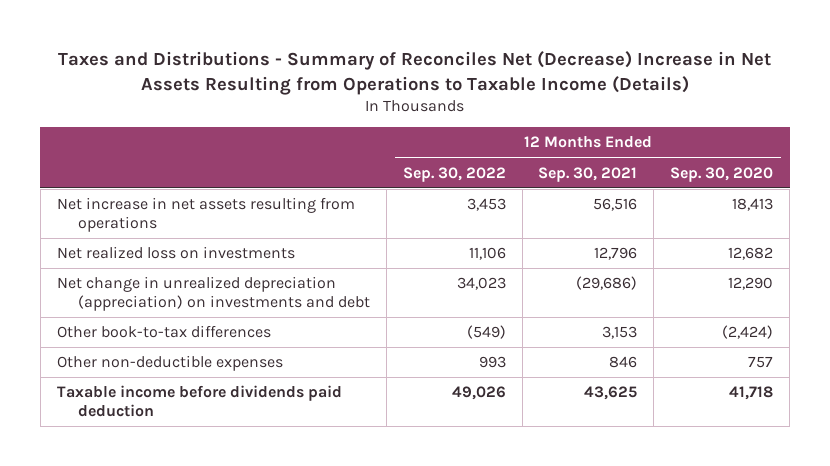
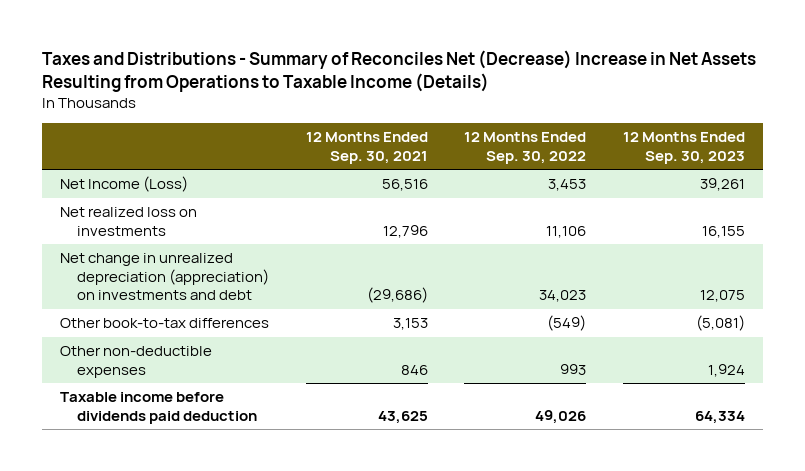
[670,166,774,182] Sep. 30, 2020 -> none
none -> [623,132,746,165] 12 Months Ended Sep. 30, 2023
[56,197,355,232] Net increase in net assets resulting from operations -> [60,176,189,193] Net Income (Loss)

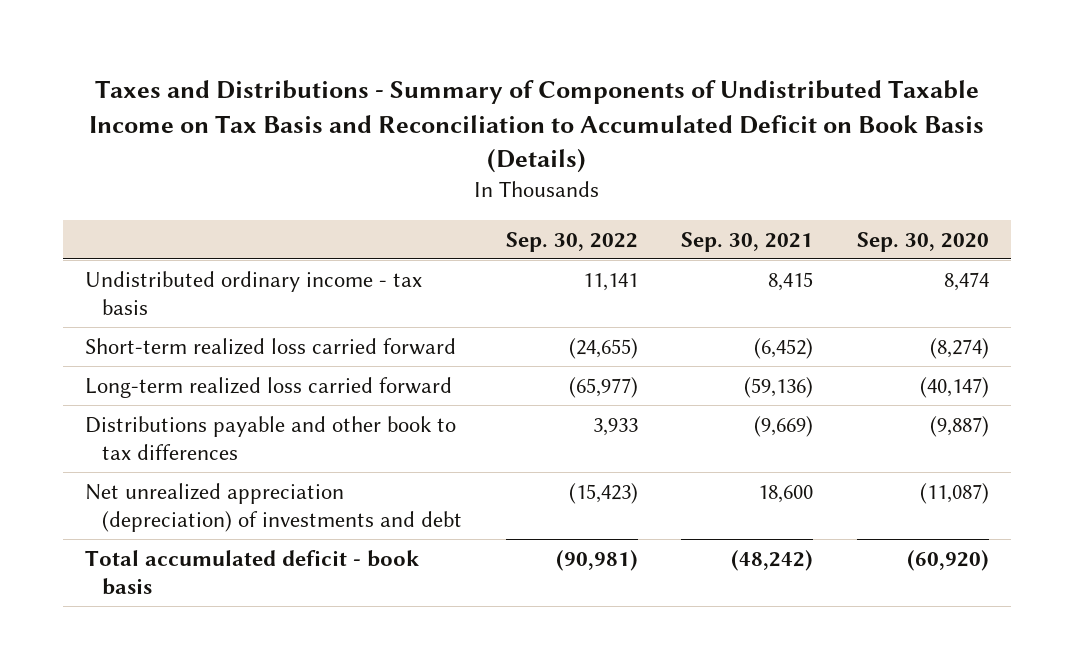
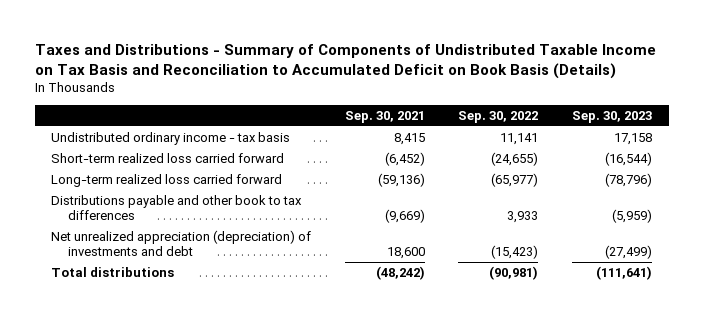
[857,231,990,252] Sep. 30, 2020 -> none
none -> [571,110,652,123] Sep. 30, 2023
[85,549,420,595] Total accumulated deficit - book basis -> [51,267,175,278] Total distributions

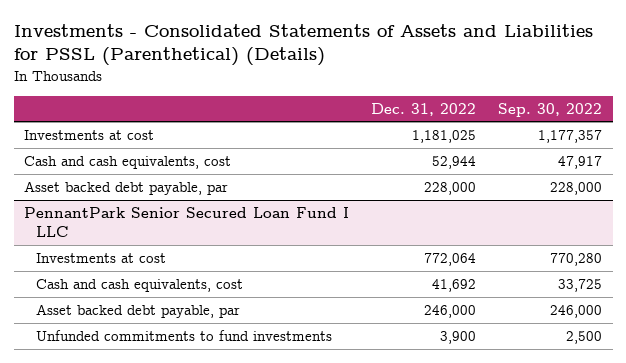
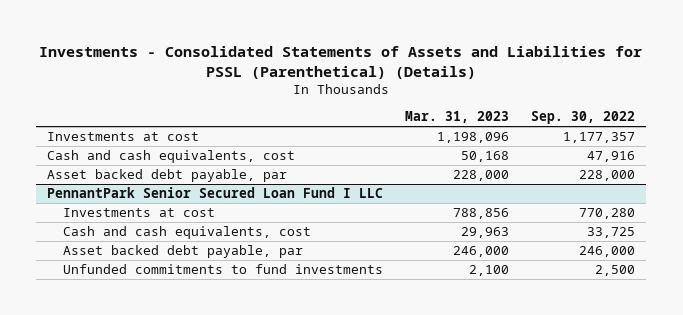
[371,102,477,116] Dec. 31, 2022 -> none
none -> [405,111,510,124] Mar. 31, 2023
[557,156,602,170] 47,917 -> [587,151,636,163] 47,916

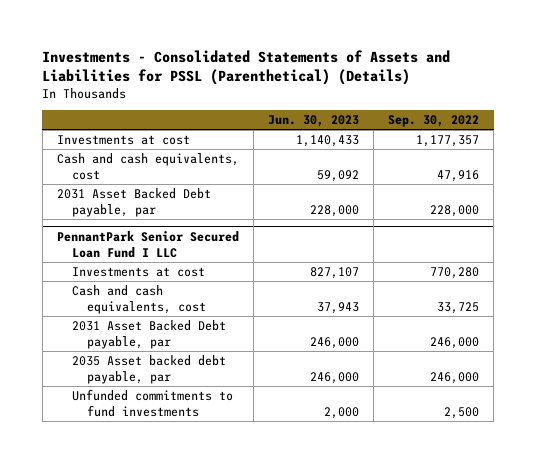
[405,111,510,124] Mar. 31, 2023 -> none
none -> [268,114,360,127] Jun. 30, 2023
[47,169,288,183] Asset backed debt payable, par -> [56,187,211,217] 2031 Asset Backed Debt payable, par
[62,245,303,259] Asset backed debt payable, par -> [71,319,226,349] 2031 Asset Backed Debt payable, par
none -> [71,354,226,384] 2035 Asset backed debt payable, par

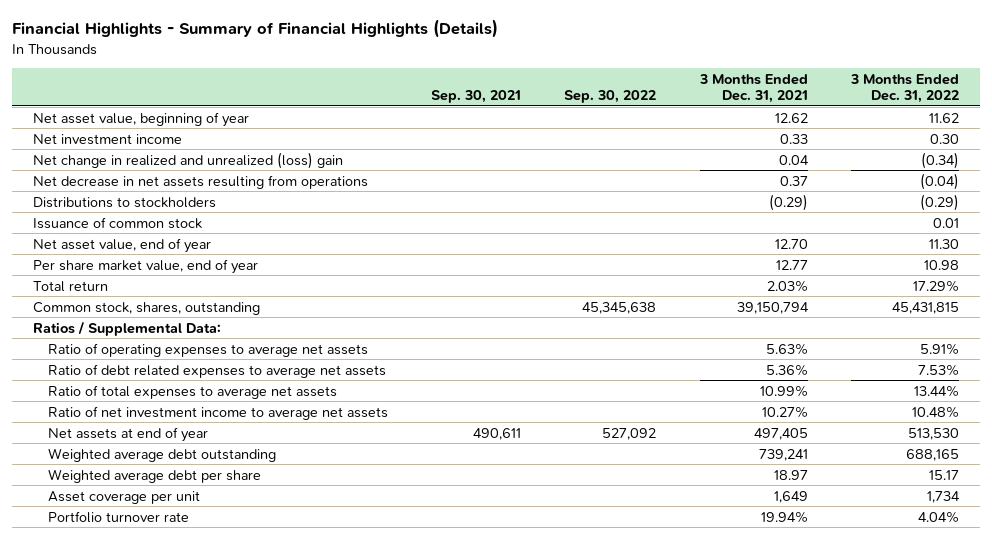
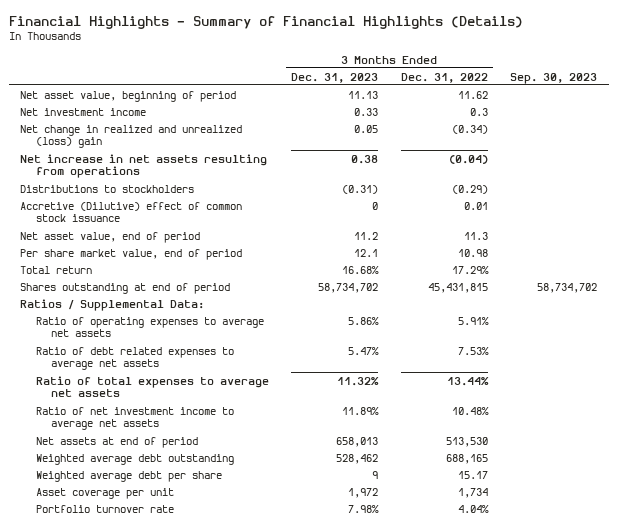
[431,90,522,104] Sep. 30, 2021 -> none
[564,90,657,104] Sep. 30, 2022 -> none
[698,73,808,104] 3 Months Ended Dec. 31, 2021 -> none
none -> [291,72,379,83] Dec. 31, 2023
none -> [510,72,598,84] Sep. 30, 2023
[33,111,250,127] Net asset value, beginning of year -> [20,90,237,102] Net asset value, beginning of period
[929,133,959,144] 0.30 -> [469,107,488,116] 0.3
[33,174,369,189] Net decrease in net assets resulting from operations -> [20,153,268,179] Net increase in net assets resulting from operations
[33,216,203,229] Issuance of common stock -> [20,201,243,223] Accretive (Dilutive) effect of common stock issuance
[33,237,212,253] Net asset value, end of year -> [20,231,201,243] Net asset value, end of period
[928,238,959,249] 11.30 -> [463,231,488,240] 11.3
[33,258,259,274] Per share market value, end of year -> [20,248,243,260] Per share market value, end of period
[33,301,261,315] Common stock, shares, outstanding -> [20,282,231,294] Shares outstanding at end of period
[47,426,208,442] Net assets at end of year -> [35,436,198,448] Net assets at end of period

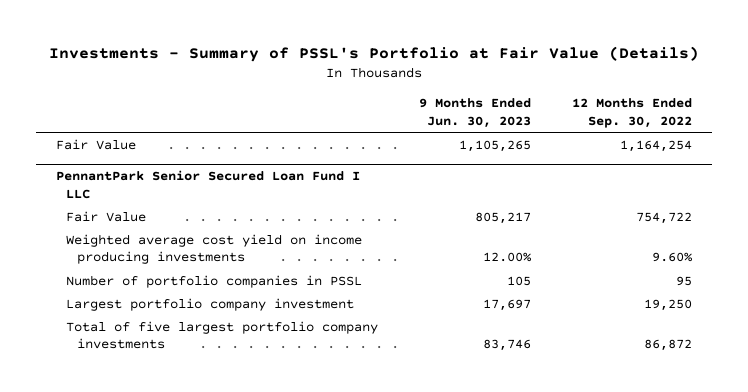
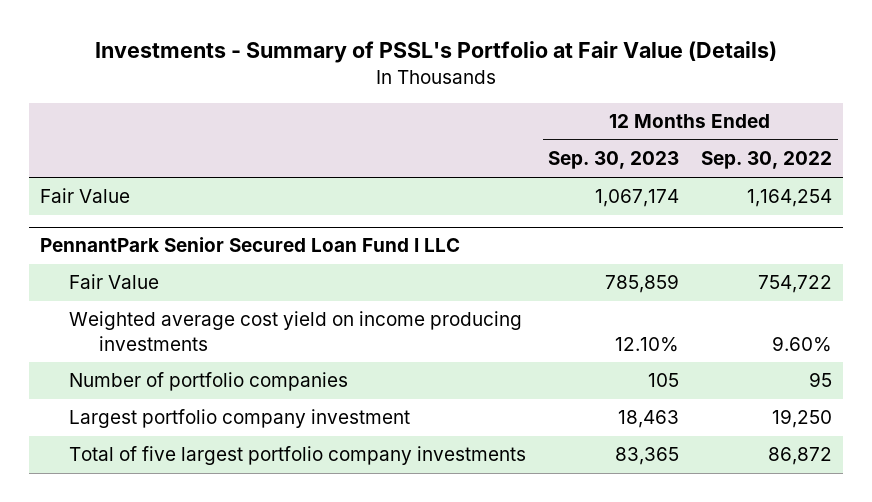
[419,98,532,128] 9 Months Ended Jun. 30, 2023 -> none
none -> [548,151,680,170] Sep. 30, 2023
[66,274,363,288] Number of portfolio companies in PSSL -> [69,372,349,392] Number of portfolio companies

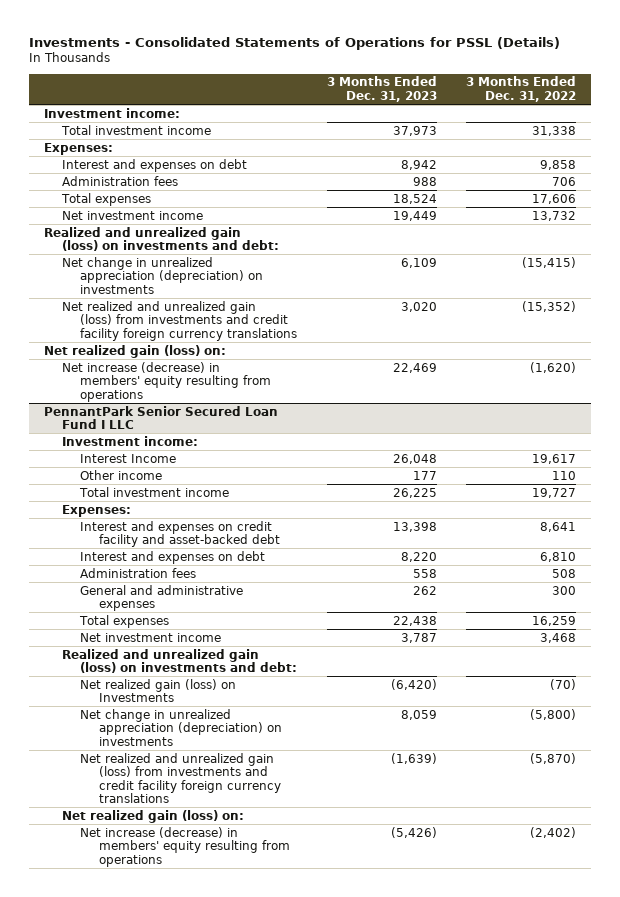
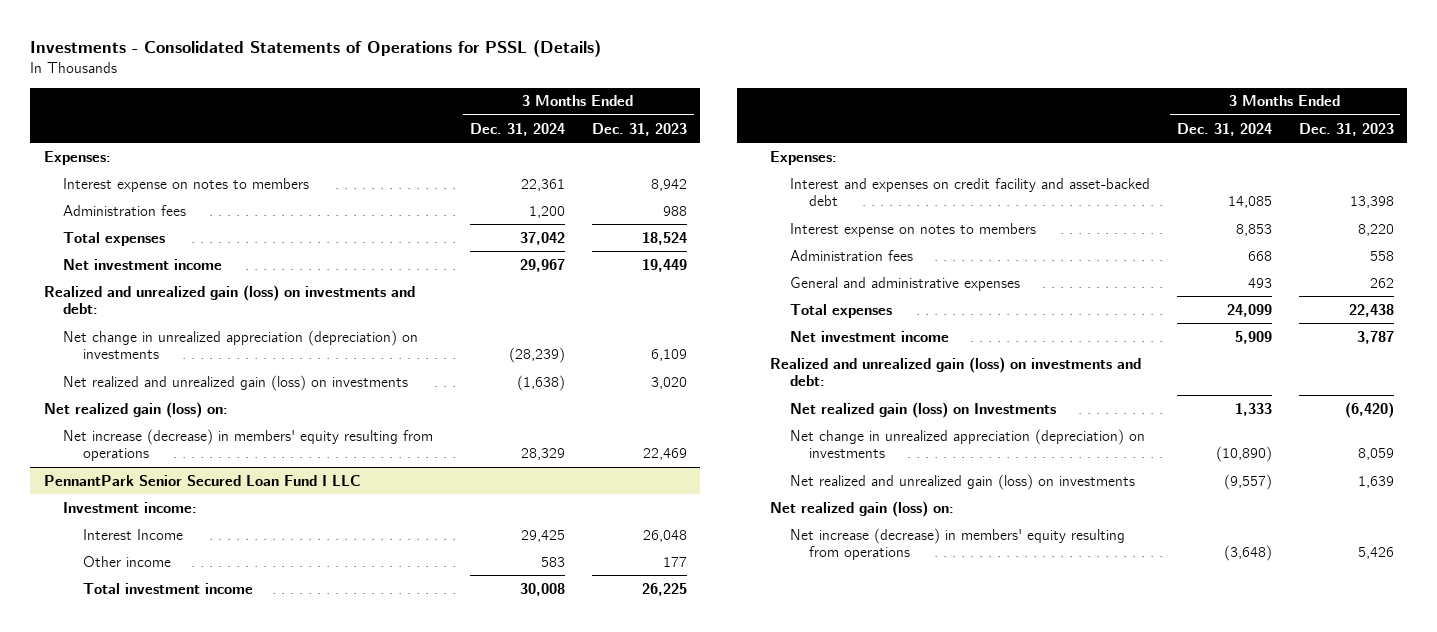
[466,76,577,102] 3 Months Ended Dec. 31, 2022 -> none
none -> [469,122,565,136] Dec. 31, 2024
[43,107,180,118] Investment income: -> none
[61,124,212,135] Total investment income -> none
[62,158,248,172] Interest and expenses on debt -> [63,177,310,192] Interest expense on notes to members
[62,300,298,341] Net realized and unrealized gain (loss) from investments and credit facility foreign currency translations -> [63,374,409,391] Net realized and unrealized gain (loss) on investments
[80,550,266,564] Interest and expenses on debt -> [789,222,1036,237] Interest expense on notes to members
[80,752,281,804] Net realized and unrealized gain (loss) from investments and credit facility foreign currency translations -> [789,473,1135,490] Net realized and unrealized gain (loss) on investments
[390,752,437,764] (1,639) -> [1357,475,1394,488] 1,639
[390,826,437,838] (5,426) -> [1357,547,1394,560] 5,426

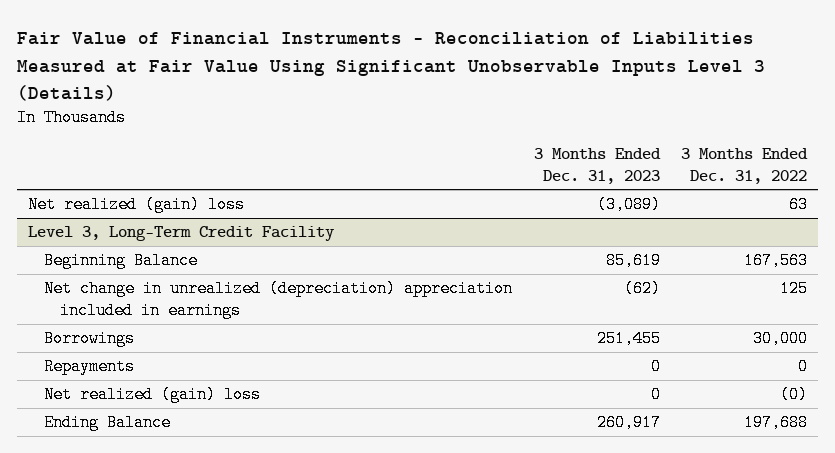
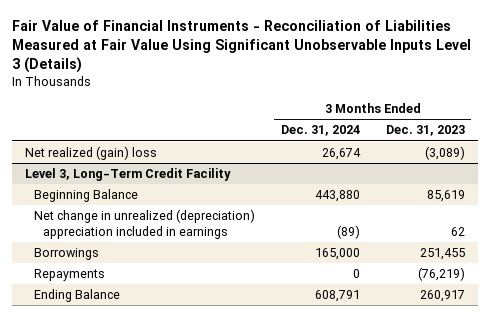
[680,147,808,184] 3 Months Ended Dec. 31, 2022 -> none
none -> [280,125,360,137] Dec. 31, 2024
[623,280,661,298] (62) -> [450,226,465,236] 62
[44,386,262,404] Net realized (gain) loss -> none
[650,358,661,376] 0 -> [417,267,465,282] (76,219)

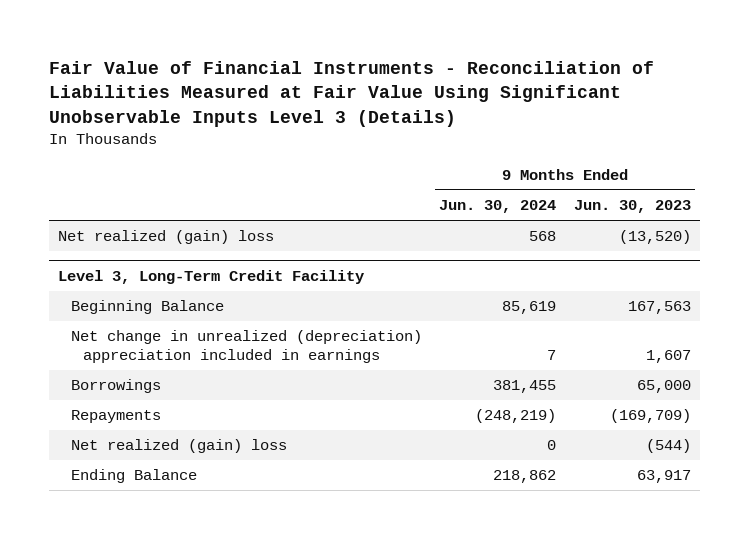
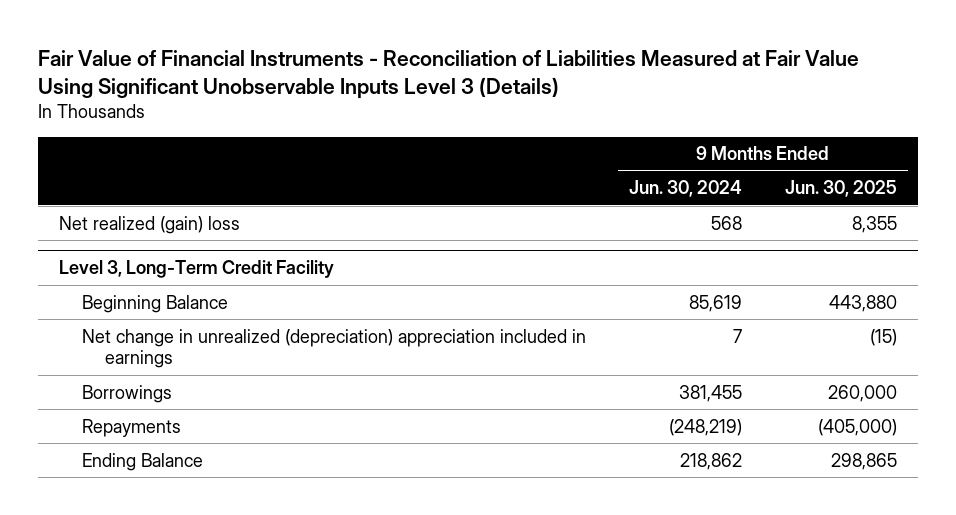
[573,200,691,214] Jun. 30, 2023 -> none
none -> [784,180,897,198] Jun. 30, 2025
[70,439,287,454] Net realized (gain) loss -> none

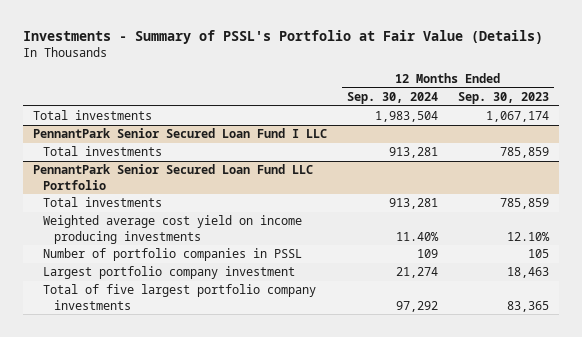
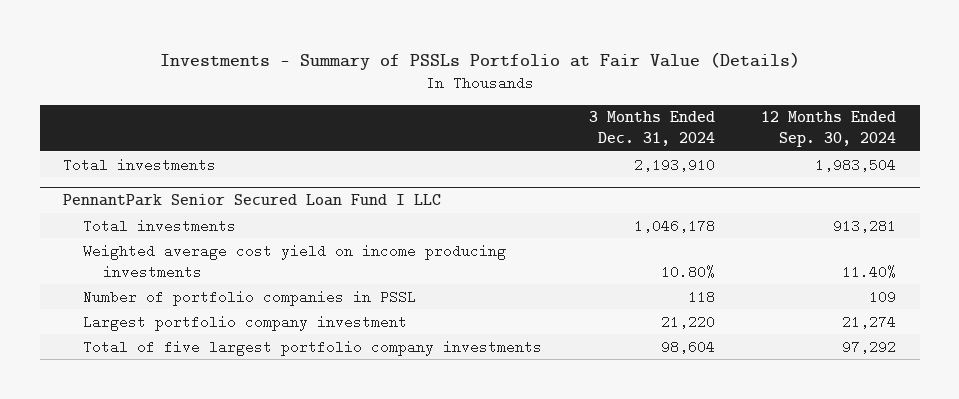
[23,30,544,45] Investments - Summary of PSSL's Portfolio at Fair Value (Details) -> [159,51,800,70] Investments - Summary of PSSLs Portfolio at Fair Value (Details)
[457,91,549,104] Sep. 30, 2023 -> none
none -> [588,111,715,147] 3 Months Ended Dec. 31, 2024
[33,164,314,190] PennantPark Senior Secured Loan Fund LLC Portfolio -> none
[43,197,163,208] Total investments -> none

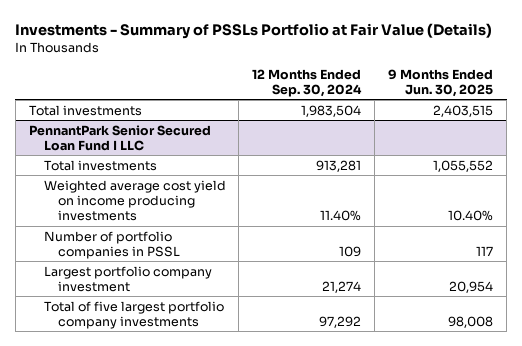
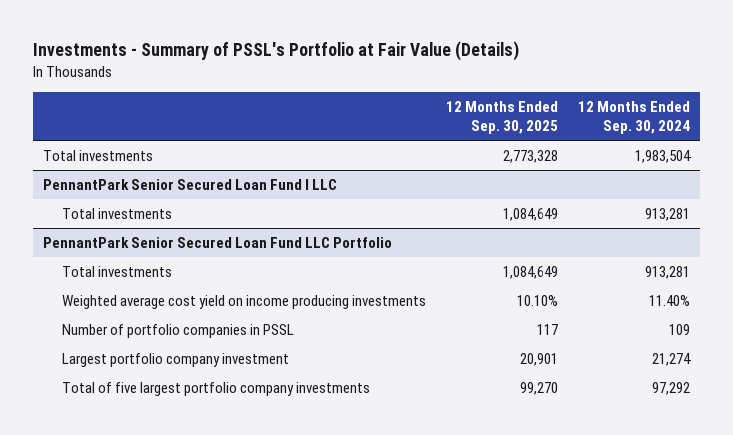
[15,22,493,39] Investments - Summary of PSSLs Portfolio at Fair Value (Details) -> [32,41,519,62] Investments - Summary of PSSL's Portfolio at Fair Value (Details)
[388,68,494,97] 9 Months Ended Jun. 30, 2025 -> none
none -> [446,100,559,135] 12 Months Ended Sep. 30, 2025
none -> [42,236,392,248] PennantPark Senior Secured Loan Fund LLC Portfolio
none -> [62,265,173,277] Total investments

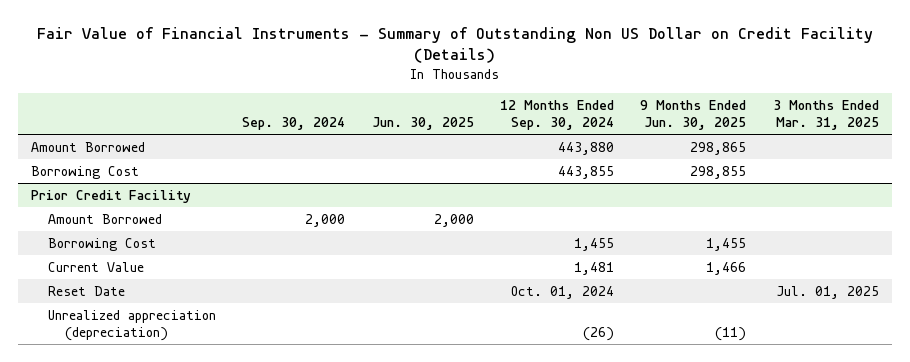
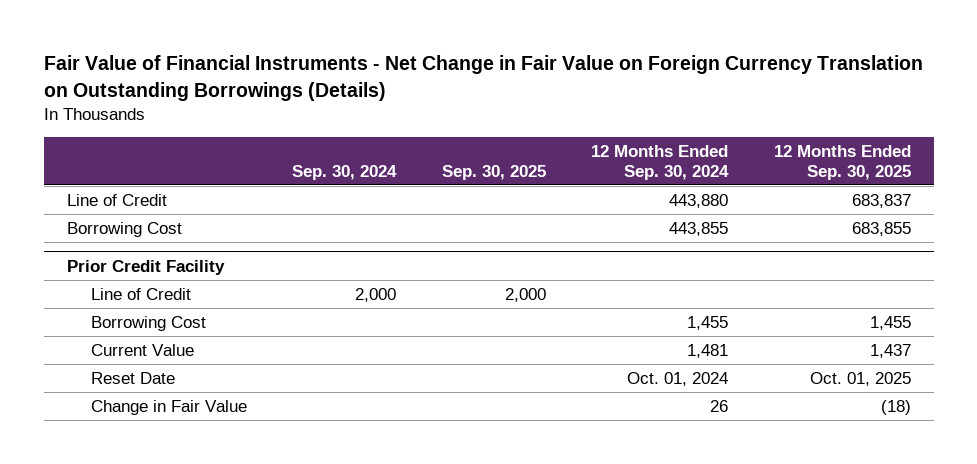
[36,27,873,64] Fair Value of Financial Instruments - Summary of Outstanding Non US Dollar on Credit Facility (Details) -> [43,55,923,101] Fair Value of Financial Instruments - Net Change in Fair Value on Foreign Currency Translation on Outstanding Borrowings (Details)
[371,116,474,130] Jun. 30, 2025 -> none
[640,99,747,130] 9 Months Ended Jun. 30, 2025 -> none
[772,99,879,130] 3 Months Ended Mar. 31, 2025 -> none
none -> [441,164,546,180] Sep. 30, 2025
none -> [773,144,911,180] 12 Months Ended Sep. 30, 2025
[30,141,145,152] Amount Borrowed -> [66,193,167,206] Line of Credit
[47,213,162,224] Amount Borrowed -> [90,287,191,300] Line of Credit
[47,309,216,341] Unrealized appreciation (depreciation) -> none
none -> [90,399,247,415] Change in Fair Value

